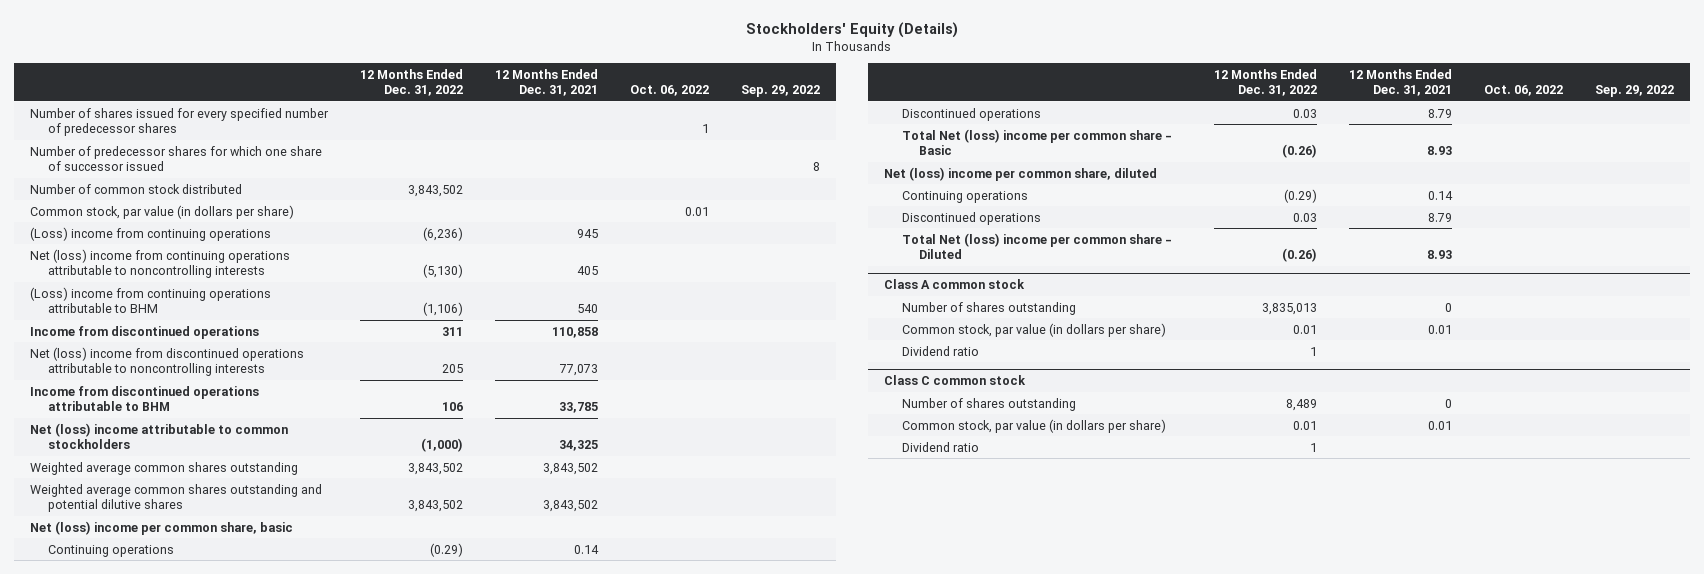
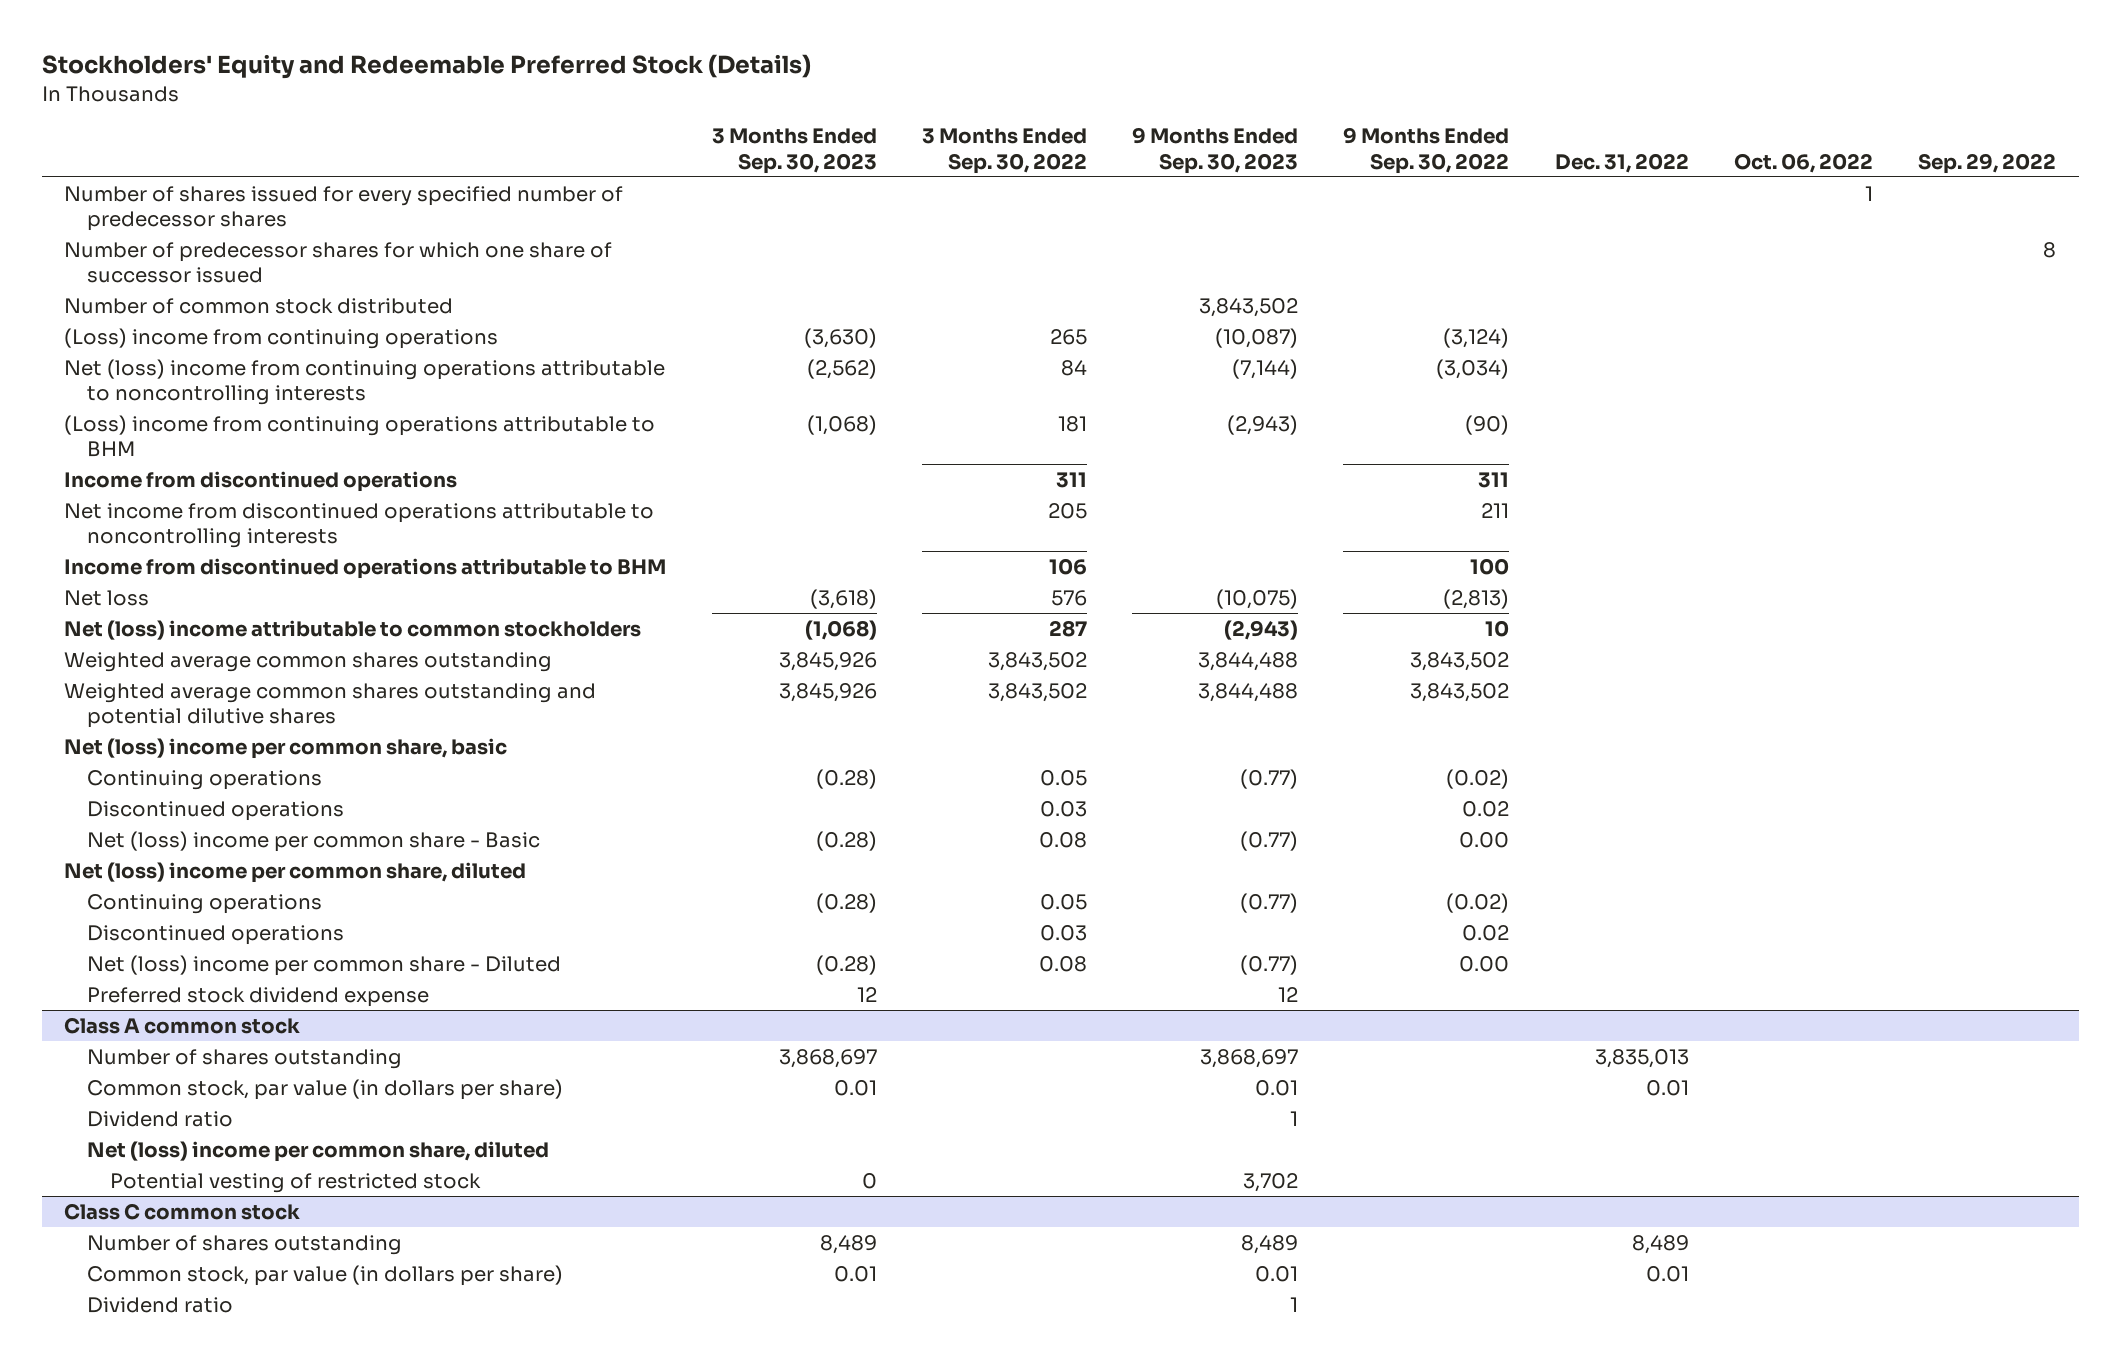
[745,21,958,38] Stockholders' Equity (Details) -> [41,54,811,80] Stockholders' Equity and Redeemable Preferred Stock (Details)
[360,69,464,97] 12 Months Ended Dec. 31, 2022 -> none
[495,69,599,97] 12 Months Ended Dec. 31, 2021 -> none
none -> [711,128,877,174] 3 Months Ended Sep. 30, 2023
none -> [921,128,1087,174] 3 Months Ended Sep. 30, 2022
none -> [1132,127,1299,174] 9 Months Ended Sep. 30, 2023
none -> [1343,127,1510,174] 9 Months Ended Sep. 30, 2022
none -> [1554,152,1689,173] Dec. 31, 2022
[30,204,295,219] Common stock, par value (in dollars per share) -> none
[30,346,305,376] Net (loss) income from discontinued operations attributable to noncontrolling interests -> [64,502,655,548] Net income from discontinued operations attributable to noncontrolling interests
none -> [64,589,150,606] Net loss
[901,128,1172,155] Total Net (loss) income per common share - Basic -> [86,830,540,852] Net (loss) income per common share - Basic
[901,232,1172,259] Total Net (loss) income per common share - Diluted -> [86,954,561,976] Net (loss) income per common share - Diluted
none -> [86,986,429,1007] Preferred stock dividend expense
none -> [86,1140,549,1162] Net (loss) income per common share, diluted
none -> [109,1172,481,1193] Potential vesting of restricted stock

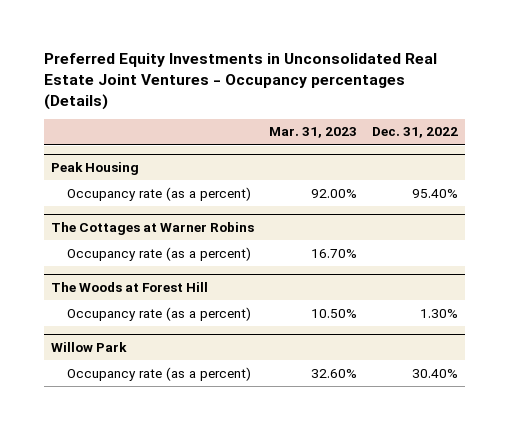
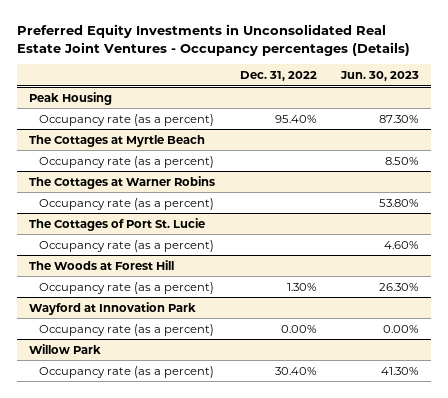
[268,127,357,139] Mar. 31, 2023 -> none
none -> [339,70,419,81] Jun. 30, 2023
none -> [29,134,206,147] The Cottages at Myrtle Beach
none -> [38,155,214,168] Occupancy rate (as a percent)
none -> [29,217,206,231] The Cottages of Port St. Lucie
none -> [38,239,214,252] Occupancy rate (as a percent)
none -> [29,301,197,315] Wayford at Innovation Park
none -> [38,323,214,336] Occupancy rate (as a percent)

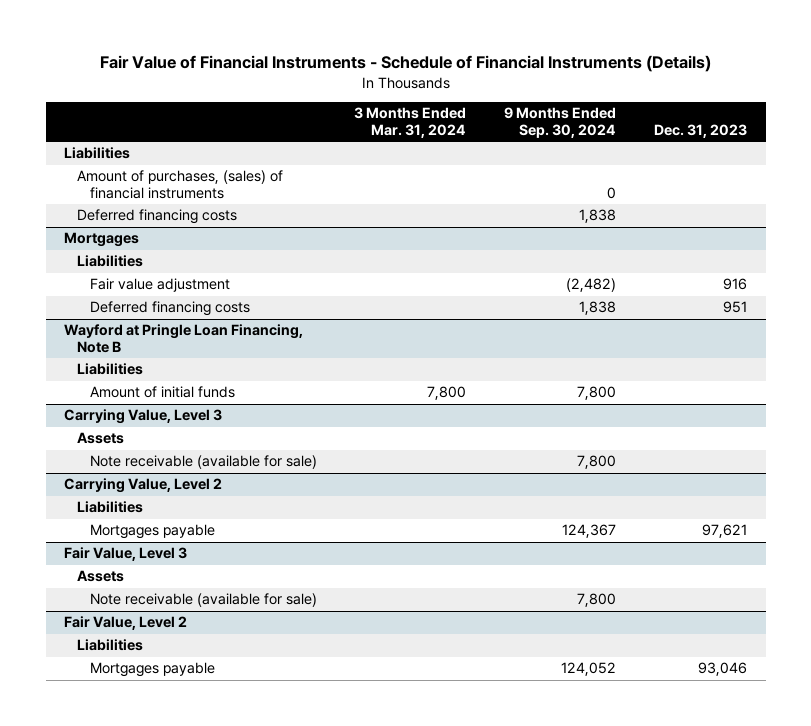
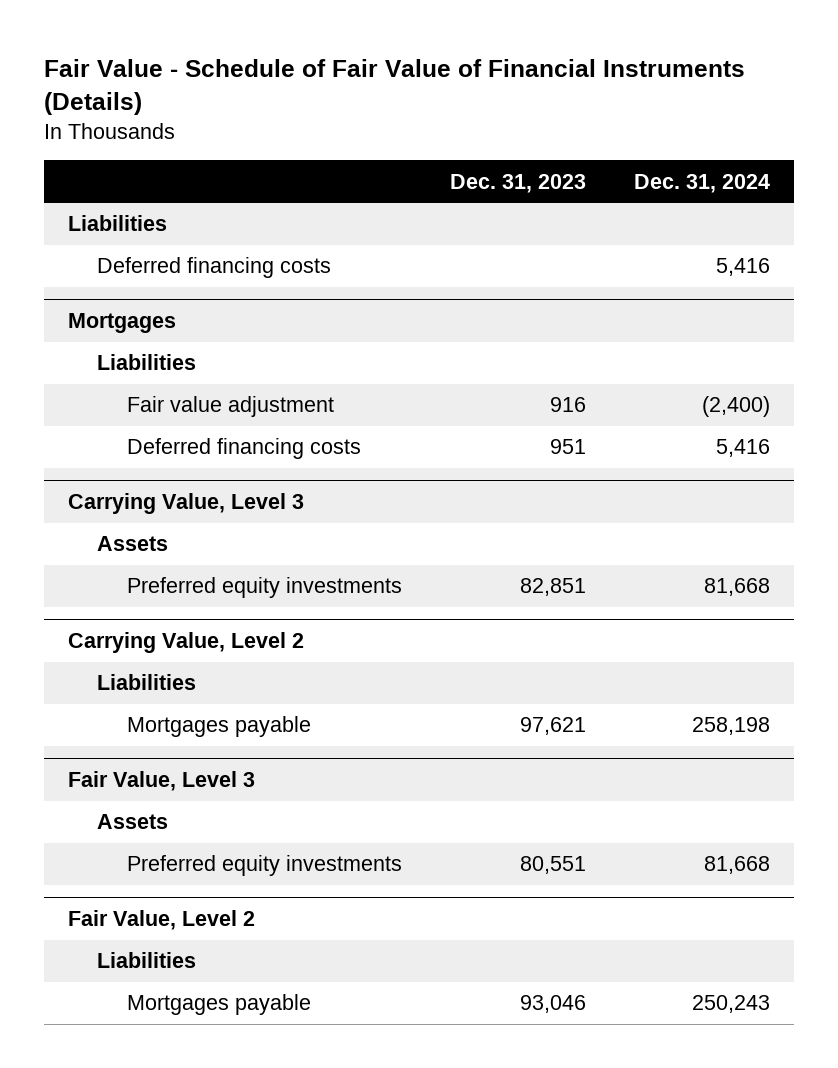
[99,55,711,73] Fair Value of Financial Instruments - Schedule of Financial Instruments (Details) -> [43,58,745,116] Fair Value - Schedule of Fair Value of Financial Instruments (Details)
[354,107,467,139] 3 Months Ended Mar. 31, 2024 -> none
[503,107,616,139] 9 Months Ended Sep. 30, 2024 -> none
none -> [634,173,771,193] Dec. 31, 2024
[77,170,284,200] Amount of purchases, (sales) of financial instruments -> none
[64,324,304,354] Wayford at Pringle Loan Financing, Note B -> none
[77,363,144,376] Liabilities -> none
[89,386,235,399] Amount of initial funds -> none
[89,455,317,470] Note receivable (available for sale) -> none
none -> [126,577,402,599] Preferred equity investments
[89,593,317,608] Note receivable (available for sale) -> none
none -> [126,855,402,877] Preferred equity investments

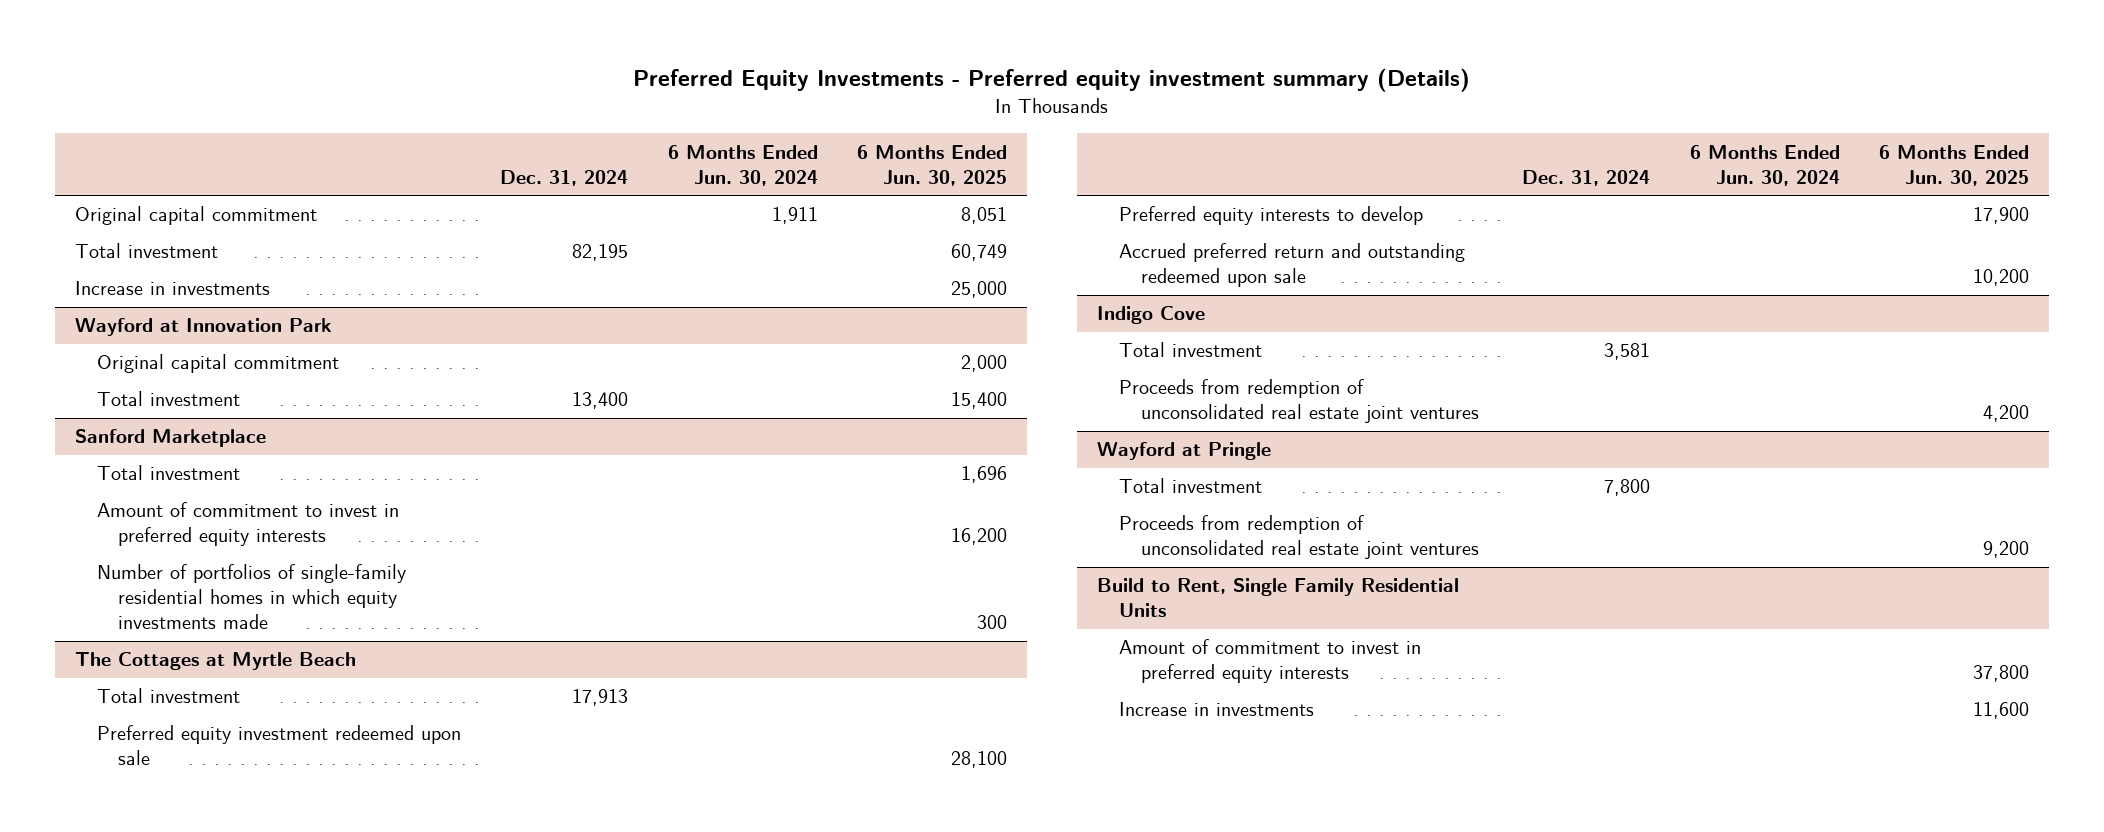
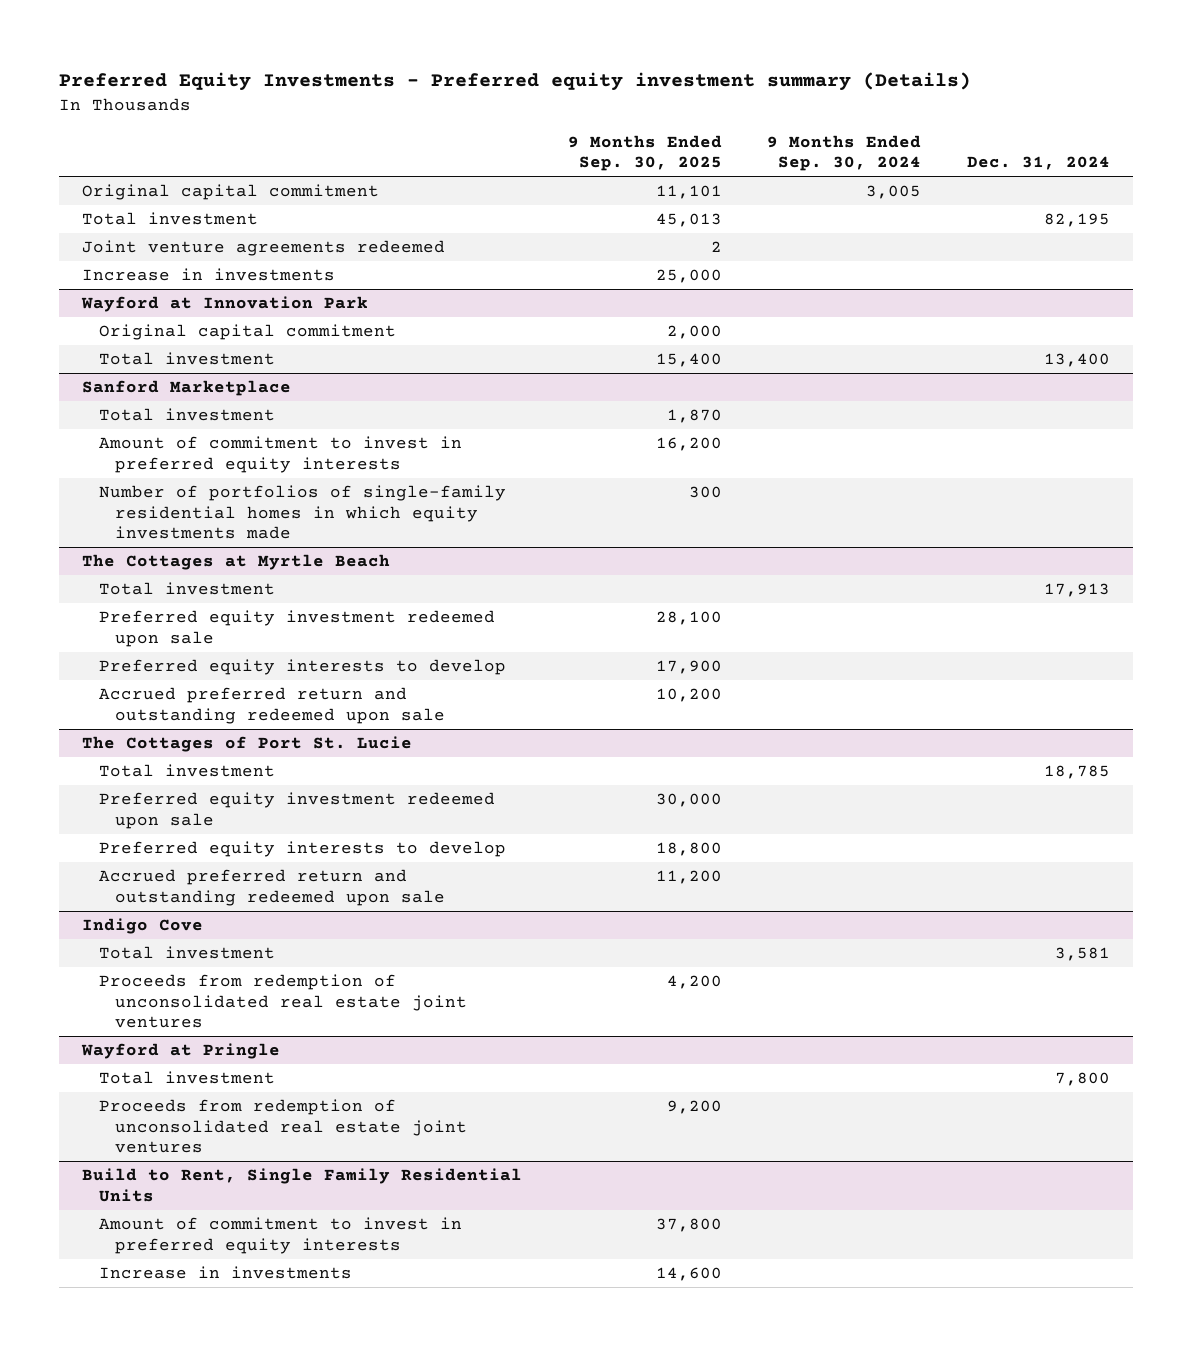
[667,144,818,186] 6 Months Ended Jun. 30, 2024 -> none
[857,144,1008,186] 6 Months Ended Jun. 30, 2025 -> none
none -> [567,134,722,172] 9 Months Ended Sep. 30, 2025
none -> [767,134,922,172] 9 Months Ended Sep. 30, 2024
none -> [81,240,445,257] Joint venture agreements redeemed
none -> [81,736,412,753] The Cottages of Port St. Lucie
none -> [98,764,275,778] Total investment
none -> [98,792,495,829] Preferred equity investment redeemed upon sale
none -> [98,841,506,858] Preferred equity interests to develop
none -> [98,869,446,906] Accrued preferred return and outstanding redeemed upon sale

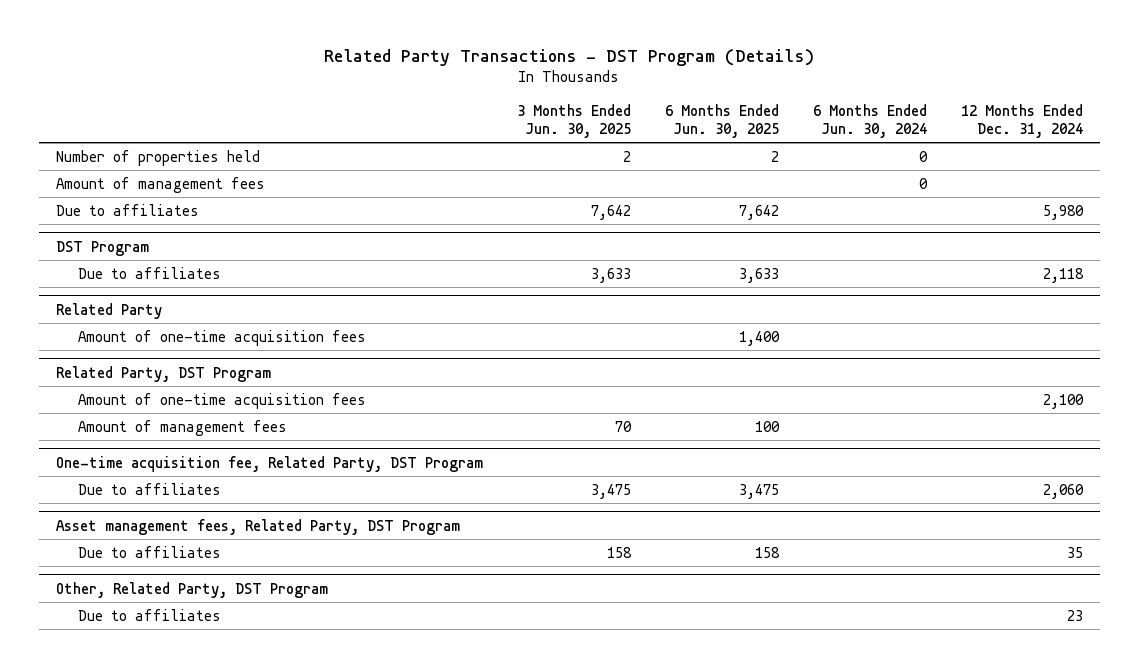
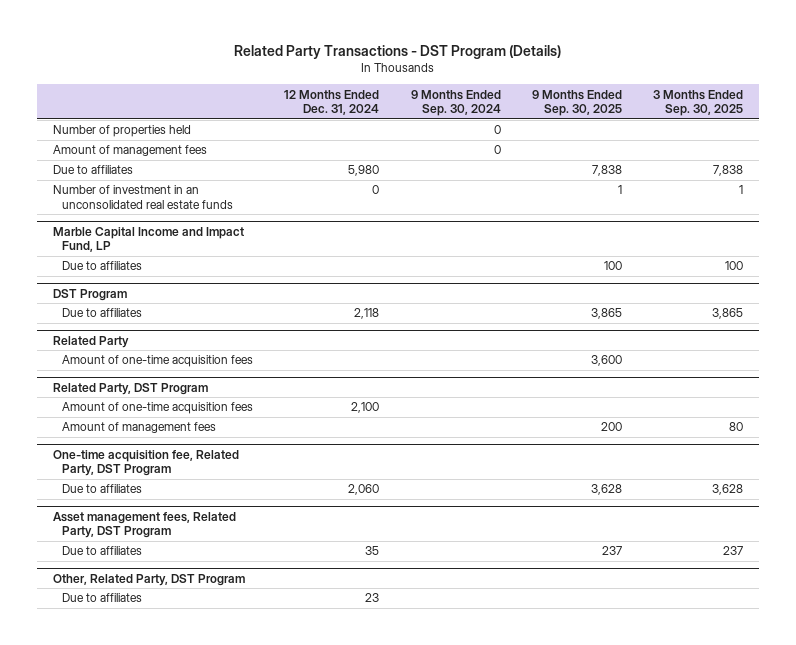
[516,104,631,138] 3 Months Ended Jun. 30, 2025 -> none
[664,104,779,138] 6 Months Ended Jun. 30, 2025 -> none
[812,104,927,138] 6 Months Ended Jun. 30, 2024 -> none
none -> [410,89,501,117] 9 Months Ended Sep. 30, 2024
none -> [531,89,622,117] 9 Months Ended Sep. 30, 2025
none -> [653,89,744,117] 3 Months Ended Sep. 30, 2025
none -> [52,185,233,209] Number of investment in an unconsolidated real estate funds
none -> [52,226,244,253] Marble Capital Income and Impact Fund, LP
none -> [61,261,142,271] Due to affiliates

